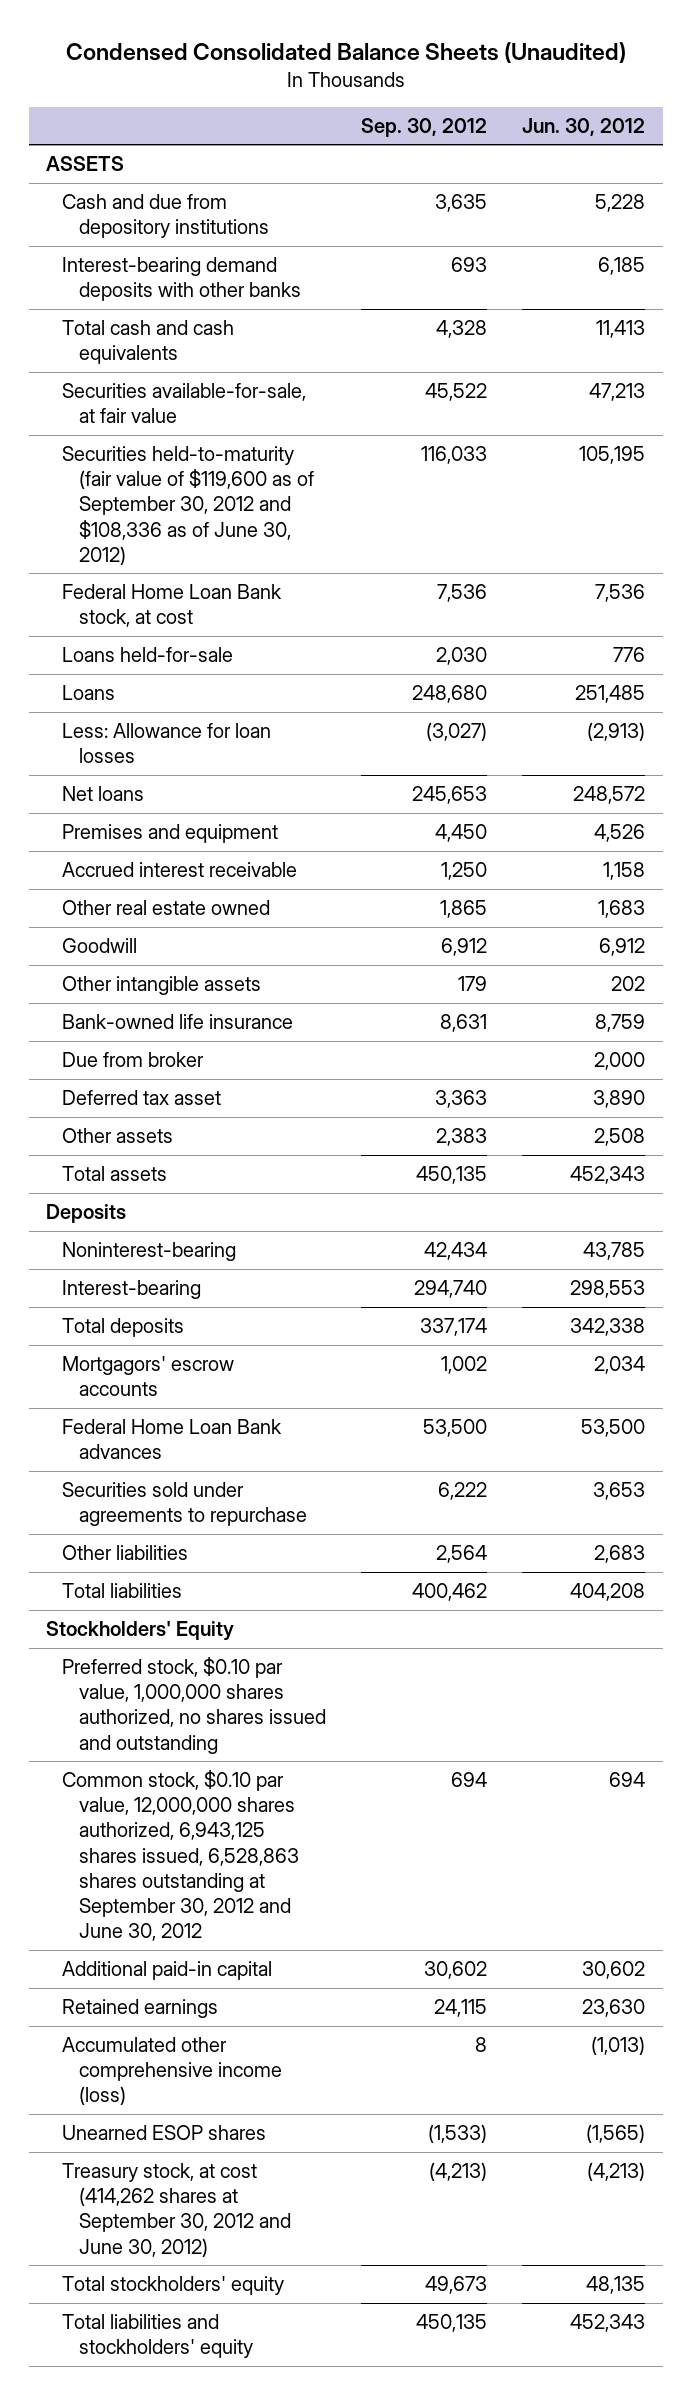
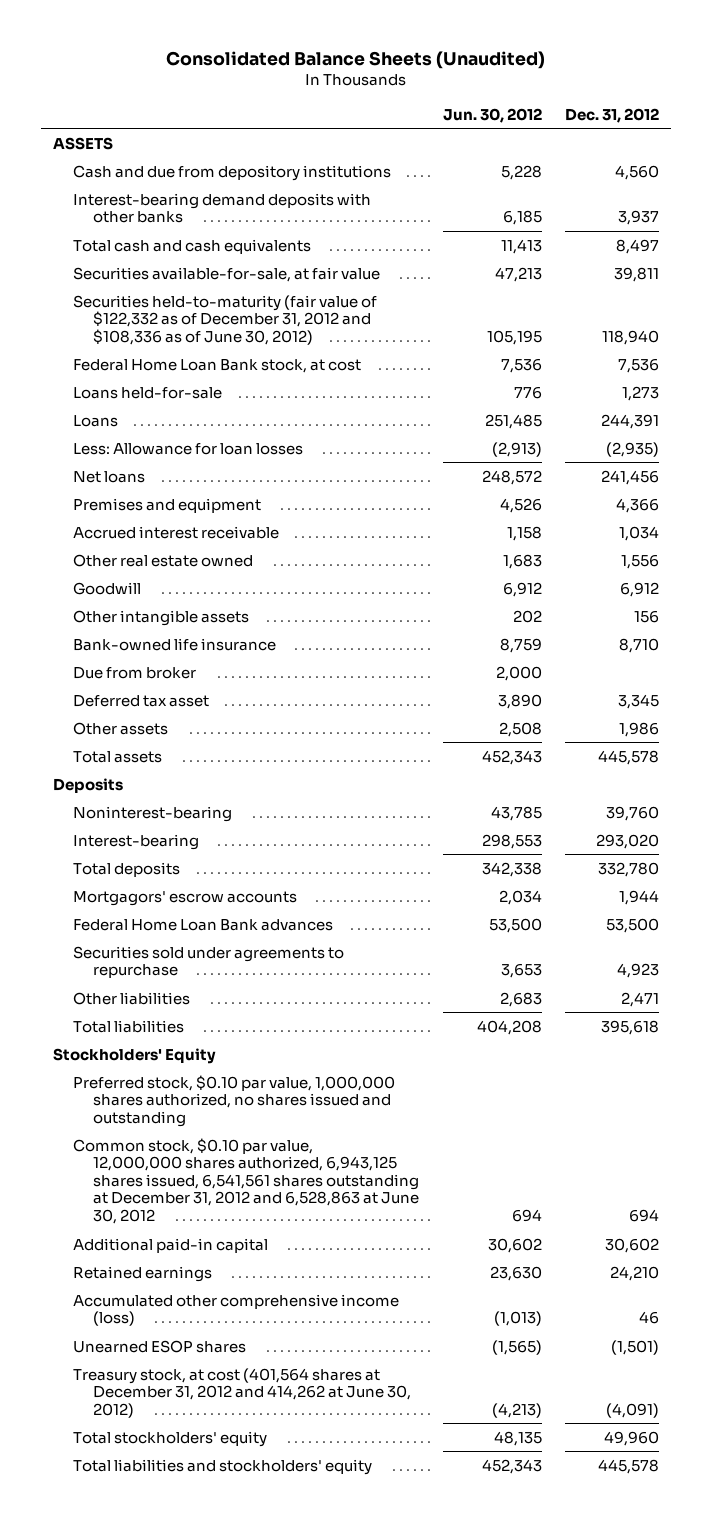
[65,41,626,63] Condensed Consolidated Balance Sheets (Unaudited) -> [166,50,546,69] Consolidated Balance Sheets (Unaudited)
[360,117,487,137] Sep. 30, 2012 -> none
none -> [565,107,660,123] Dec. 31, 2012
[62,446,314,565] Securities held-to-maturity (fair value of $119,600 as of September 30, 2012 and $108,336 as of June 30, 2012) -> [73,294,378,345] Securities held-to-maturity (fair value of $122,332 as of December 31, 2012 and $108,336 as of June 30, 2012)
[62,1770,299,1942] Common stock, $0.10 par value, 12,000,000 shares authorized, 6,943,125 shares issued, 6,528,863 shares outstanding at September 30, 2012 and June 30, 2012 -> [73,1137,420,1225] Common stock, $0.10 par value, 12,000,000 shares authorized, 6,943,125 shares issued, 6,541,561 shares outstanding at December 31, 2012 and 6,528,863 at June 30, 2012
[62,2163,291,2257] Treasury stock, at cost (414,262 shares at September 30, 2012 and June 30, 2012) -> [73,1367,412,1418] Treasury stock, at cost (401,564 shares at December 31, 2012 and 414,262 at June 30, 2012)

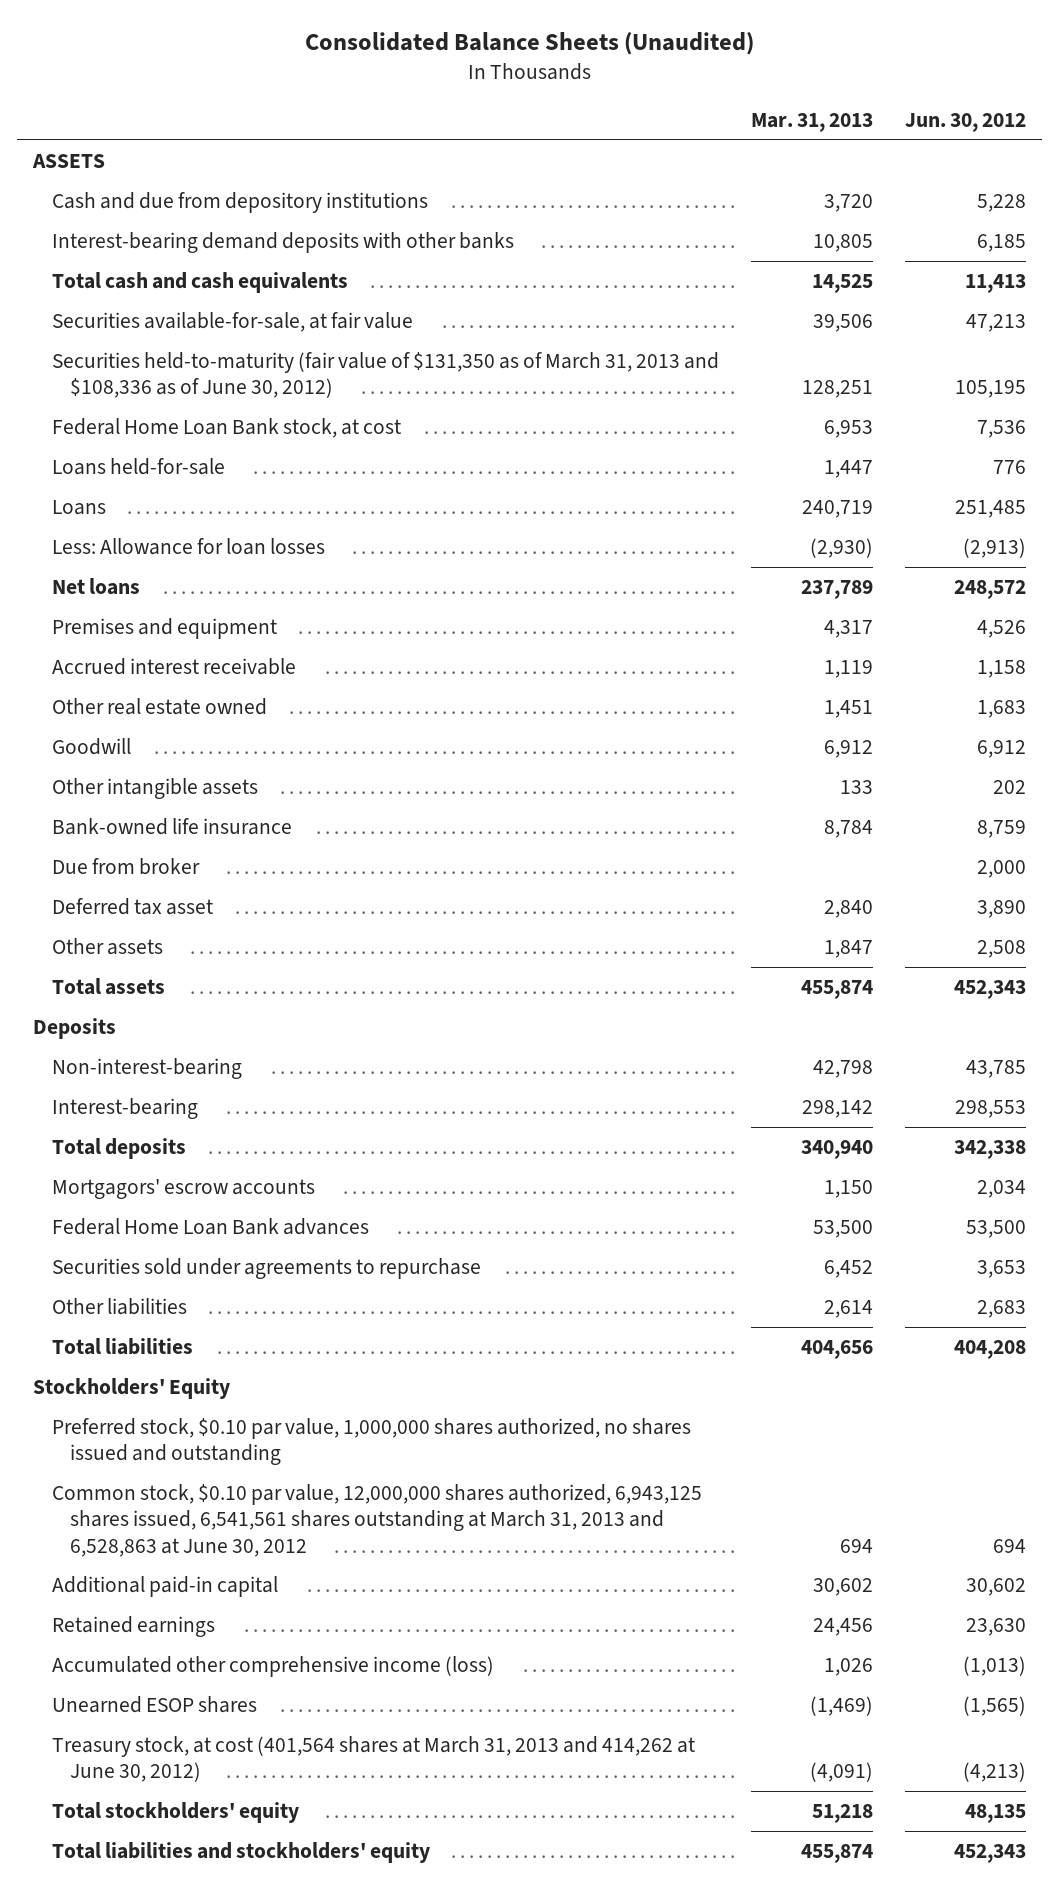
[565,107,660,123] Dec. 31, 2012 -> none
none -> [750,113,873,133] Mar. 31, 2013
[73,294,378,345] Securities held-to-maturity (fair value of $122,332 as of December 31, 2012 and $108,336 as of June 30, 2012) -> [51,351,719,399] Securities held-to-maturity (fair value of $131,350 as of March 31, 2013 and $108,336 as of June 30, 2012)
[73,805,233,822] Noninterest-bearing -> [51,1057,242,1079] Non-interest-bearing
[73,1137,420,1225] Common stock, $0.10 par value, 12,000,000 shares authorized, 6,943,125 shares issued, 6,541,561 shares outstanding at December 31, 2012 and 6,528,863 at June 30, 2012 -> [51,1483,702,1557] Common stock, $0.10 par value, 12,000,000 shares authorized, 6,943,125 shares issued, 6,541,561 shares outstanding at March 31, 2013 and 6,528,863 at June 30, 2012
[73,1367,412,1418] Treasury stock, at cost (401,564 shares at December 31, 2012 and 414,262 at June 30, 2012) -> [51,1735,695,1783] Treasury stock, at cost (401,564 shares at March 31, 2013 and 414,262 at June 30, 2012)

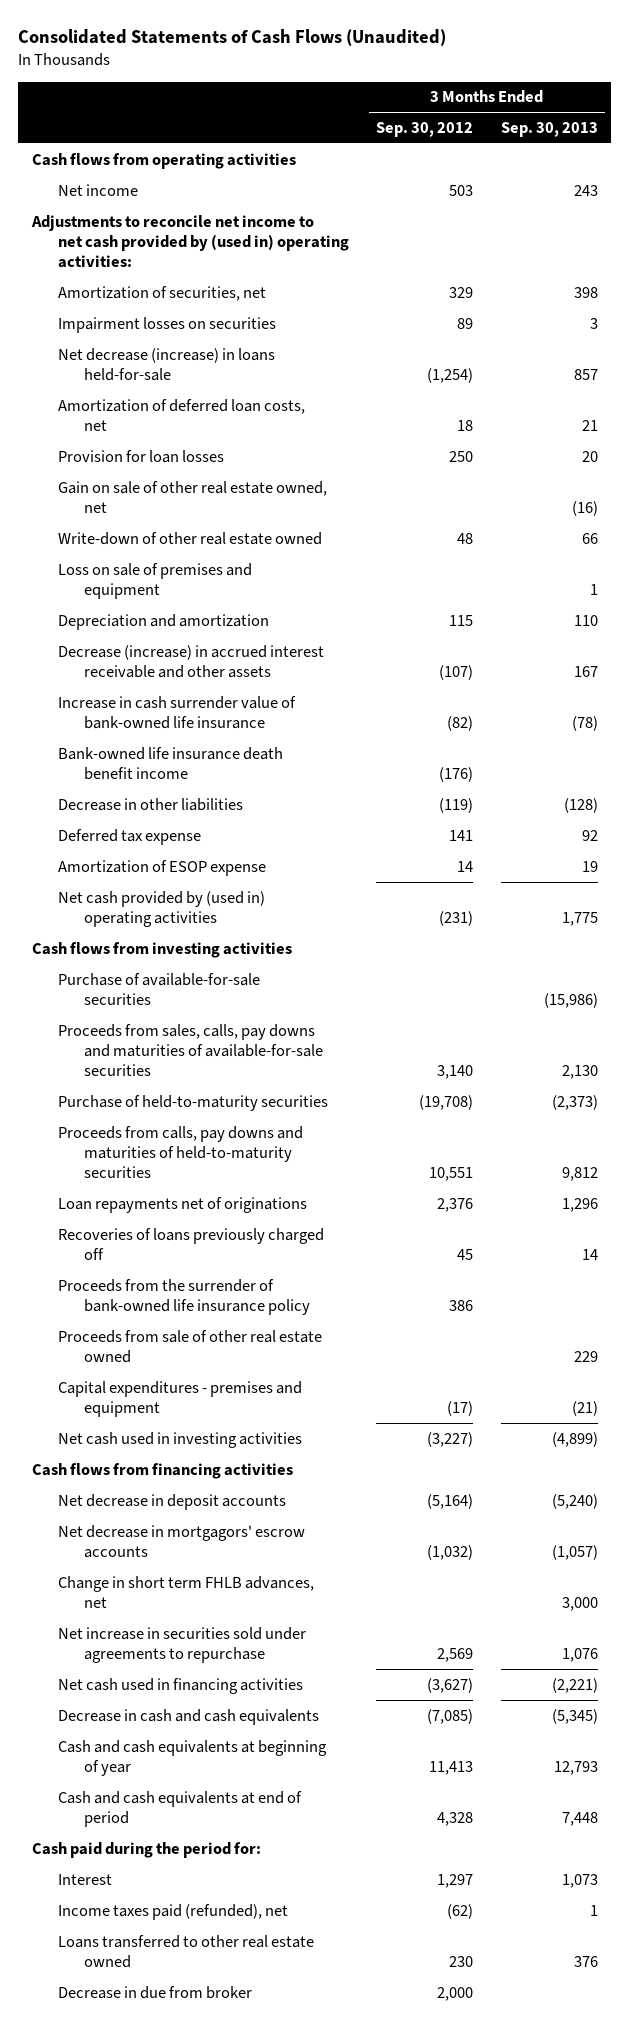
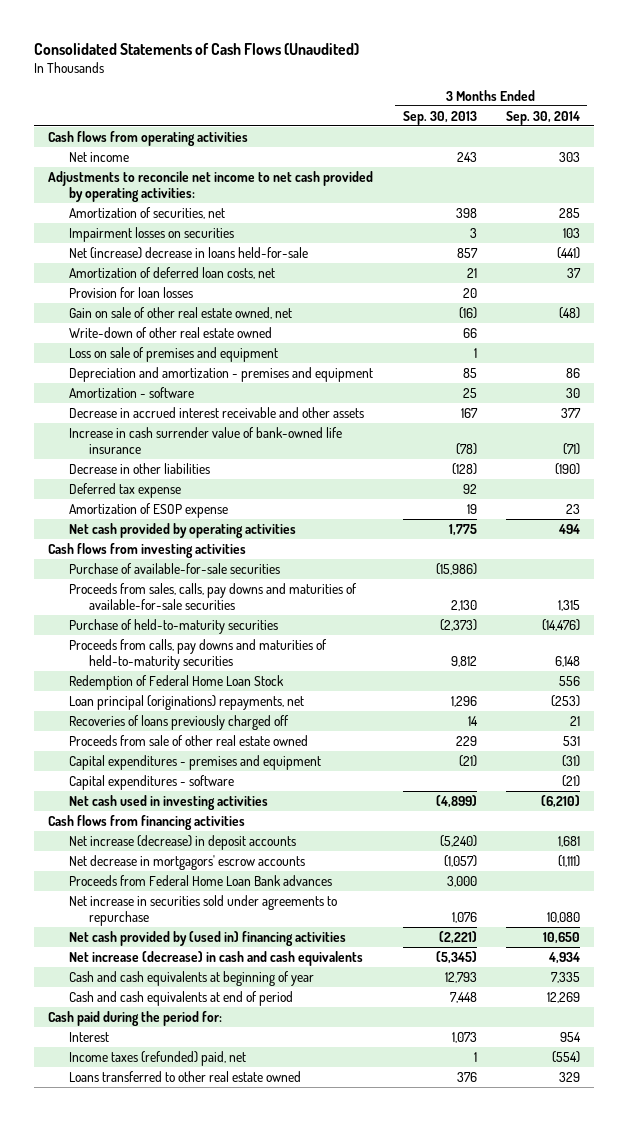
[376,121,474,137] Sep. 30, 2012 -> none
none -> [505,110,580,125] Sep. 30, 2014
[30,214,349,269] Adjustments to reconcile net income to net cash provided by (used in) operating activities: -> [48,170,374,202] Adjustments to reconcile net income to net cash provided by operating activities:
[57,347,275,381] Net decrease (increase) in loans held-for-sale -> [68,246,308,259] Net (increase) decrease in loans held-for-sale
[57,613,269,630] Depreciation and amortization -> [68,366,373,382] Depreciation and amortization - premises and equipment
[573,614,598,626] 110 -> [462,367,477,378] 85
none -> [68,386,194,398] Amortization - software
[57,644,324,678] Decrease (increase) in accrued interest receivable and other assets -> [68,406,364,418] Decrease in accrued interest receivable and other assets
[57,746,283,780] Bank-owned life insurance death benefit income -> none
[57,890,265,927] Net cash provided by (used in) operating activities -> [68,522,296,538] Net cash provided by operating activities
none -> [68,674,284,690] Redemption of Federal Home Loan Stock
[57,1196,307,1213] Loan repayments net of originations -> [68,694,304,710] Loan principal (originations) repayments, net
[57,1278,310,1315] Proceeds from the surrender of bank-owned life insurance policy -> none
none -> [68,774,234,790] Capital expenditures - software
[57,1493,286,1510] Net decrease in deposit accounts -> [68,834,296,850] Net increase (decrease) in deposit accounts
[57,1575,314,1608] Change in short term FHLB advances, net -> [68,874,332,886] Proceeds from Federal Home Loan Bank advances
[57,1677,303,1694] Net cash used in financing activities -> [68,930,346,946] Net cash provided by (used in) financing activities
[57,1708,319,1725] Decrease in cash and cash equivalents -> [68,950,363,966] Net increase (decrease) in cash and cash equivalents
[57,1903,288,1920] Income taxes paid (refunded), net -> [68,1050,246,1066] Income taxes (refunded) paid, net
[57,1985,252,1999] Decrease in due from broker -> none

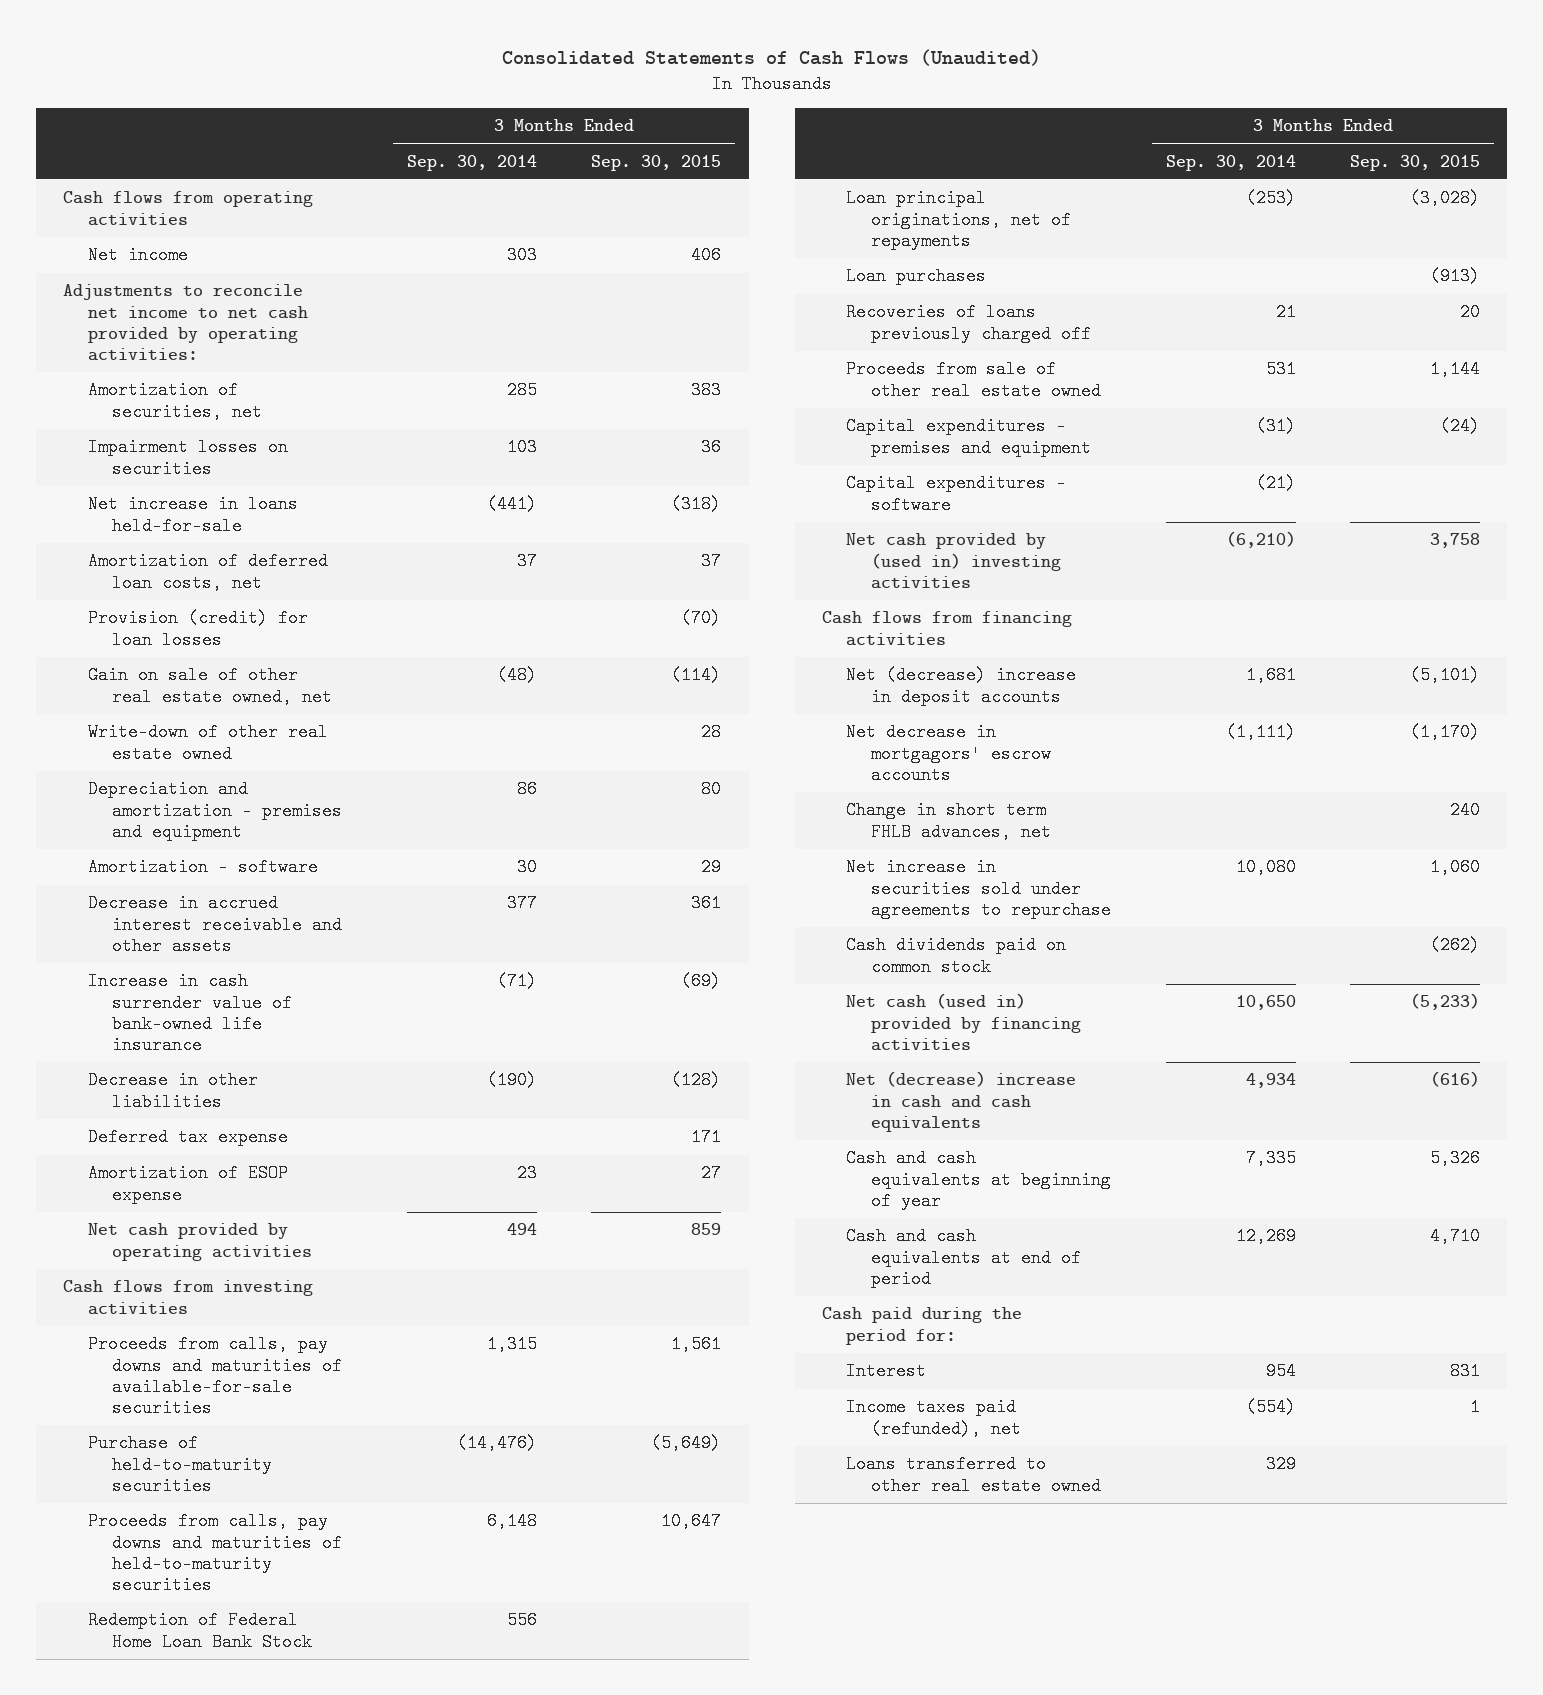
[402,110,477,125] Sep. 30, 2013 -> none
none -> [591,154,722,171] Sep. 30, 2015
[68,246,308,259] Net (increase) decrease in loans held-for-sale -> [87,495,298,535] Net increase in loans held-for-sale
[68,286,193,298] Provision for loan losses -> [87,609,308,649] Provision (credit) for loan losses
[68,346,278,362] Loss on sale of premises and equipment -> none
[68,562,280,574] Purchase of available-for-sale securities -> none
[68,582,357,610] Proceeds from sales, calls, pay downs and maturities of available-for-sale securities -> [87,1335,343,1418] Proceeds from calls, pay downs and maturities of available-for-sale securities
[68,674,284,690] Redemption of Federal Home Loan Stock -> [87,1611,313,1651] Redemption of Federal Home Loan Bank Stock
[68,694,304,710] Loan principal (originations) repayments, net -> [846,189,1071,250] Loan principal originations, net of repayments
none -> [846,267,987,286] Loan purchases
[68,794,268,810] Net cash used in investing activities -> [846,533,1061,589] Net cash provided by (used in) investing activities
[68,834,296,850] Net increase (decrease) in deposit accounts -> [846,666,1077,706] Net (decrease) increase in deposit accounts
[68,874,332,886] Proceeds from Federal Home Loan Bank advances -> none
none -> [846,801,1051,841] Change in short term FHLB advances, net
none -> [846,936,1067,976] Cash dividends paid on common stock
[68,930,346,946] Net cash provided by (used in) financing activities -> [846,993,1081,1051] Net cash (used in) provided by financing activities
[68,950,363,966] Net increase (decrease) in cash and cash equivalents -> [846,1071,1077,1132] Net (decrease) increase in cash and cash equivalents
[68,1050,246,1066] Income taxes (refunded) paid, net -> [846,1398,1021,1438] Income taxes paid (refunded), net

